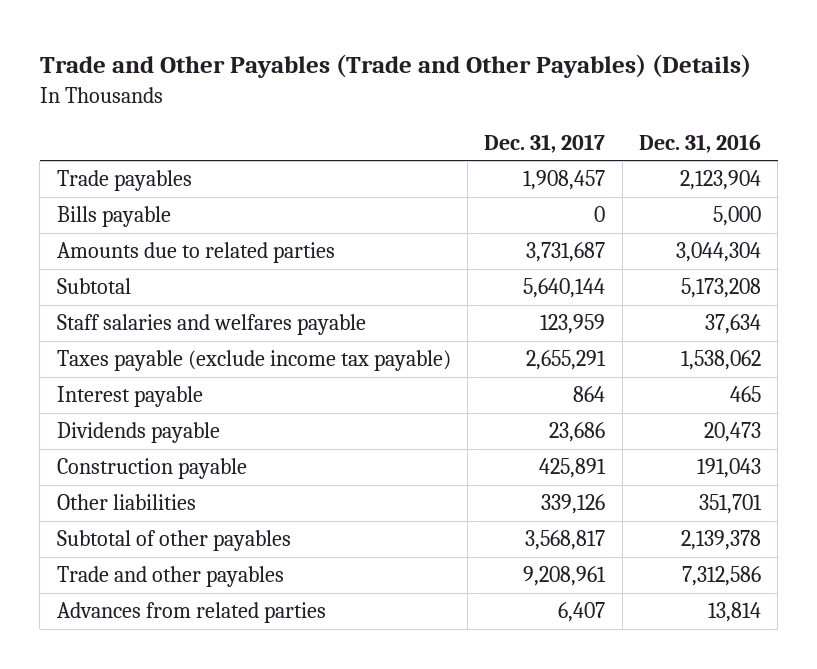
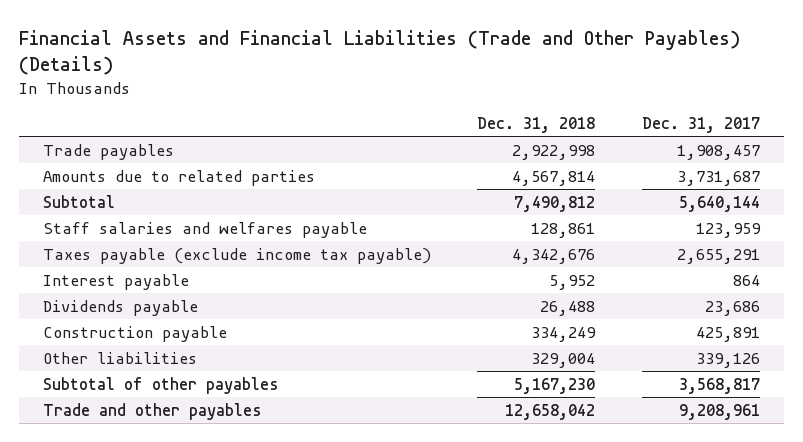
[39,54,751,79] Trade and Other Payables (Trade and Other Payables) (Details) -> [19,30,741,75] Financial Assets and Financial Liabilities (Trade and Other Payables) (Details)
[638,133,761,153] Dec. 31, 2016 -> none
none -> [477,117,596,134] Dec. 31, 2018
[56,206,171,228] Bills payable -> none
[56,602,326,624] Advances from related parties -> none

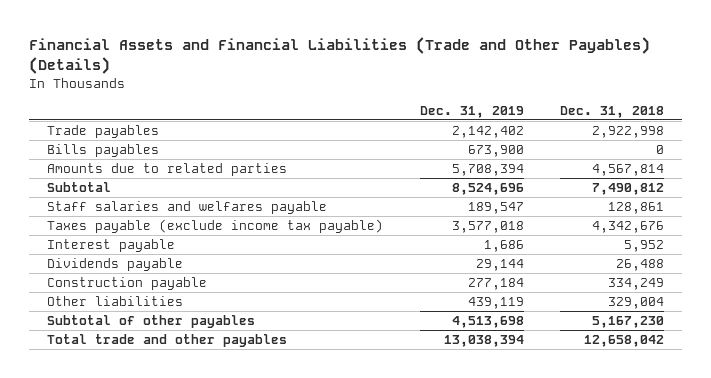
[642,117,761,134] Dec. 31, 2017 -> none
none -> [419,106,524,119] Dec. 31, 2019
none -> [47,144,160,158] Bills payables
[42,402,262,420] Trade and other payables -> [47,334,288,348] Total trade and other payables

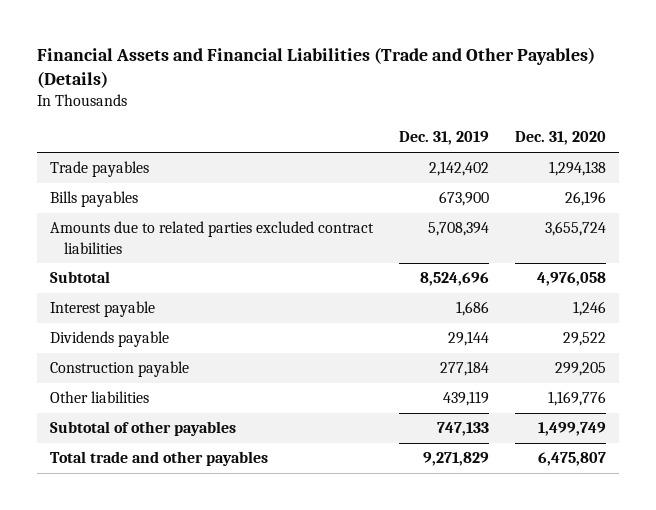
[559,106,664,119] Dec. 31, 2018 -> none
none -> [515,131,607,146] Dec. 31, 2020
[47,163,288,177] Amounts due to related parties -> [50,221,375,254] Amounts due to related parties excluded contract liabilities
[47,201,328,215] Staff salaries and welfares payable -> none
[47,219,384,234] Taxes payable (exclude income tax payable) -> none
[451,316,524,329] 4,513,698 -> [437,422,490,437] 747,133
[443,335,524,348] 13,038,394 -> [423,452,490,467] 9,271,829

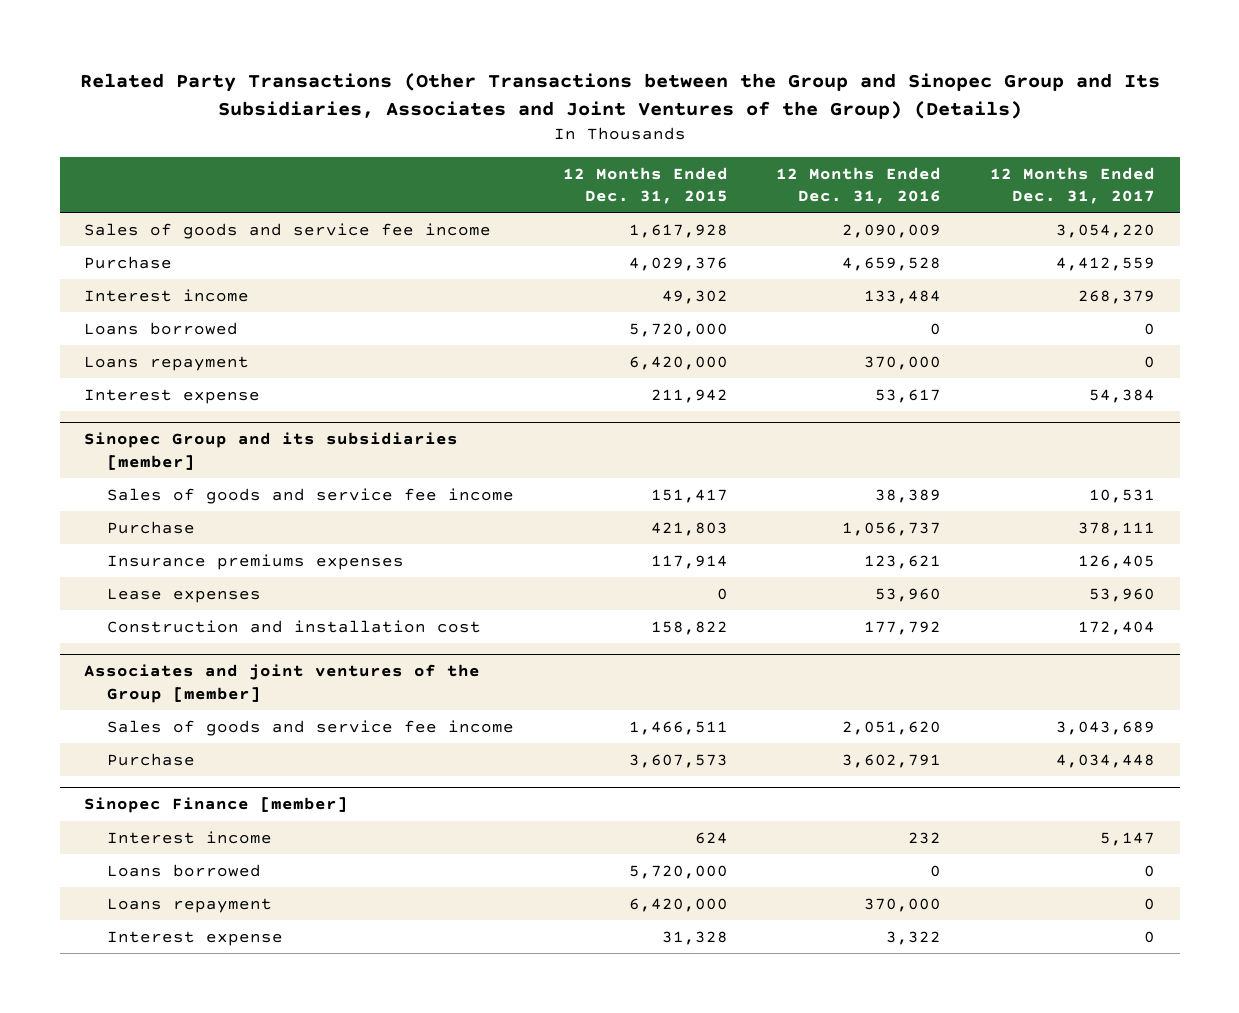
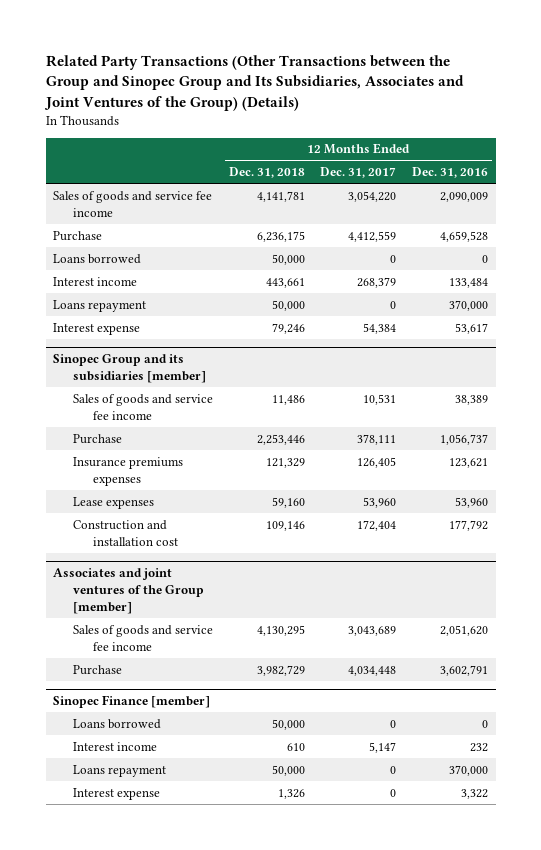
[562,166,728,205] 12 Months Ended Dec. 31, 2015 -> none
none -> [228,167,305,179] Dec. 31, 2018
[84,288,250,302] Interest income -> [53,276,138,286] Interest income
[106,830,272,844] Interest income -> [73,741,158,751] Interest income

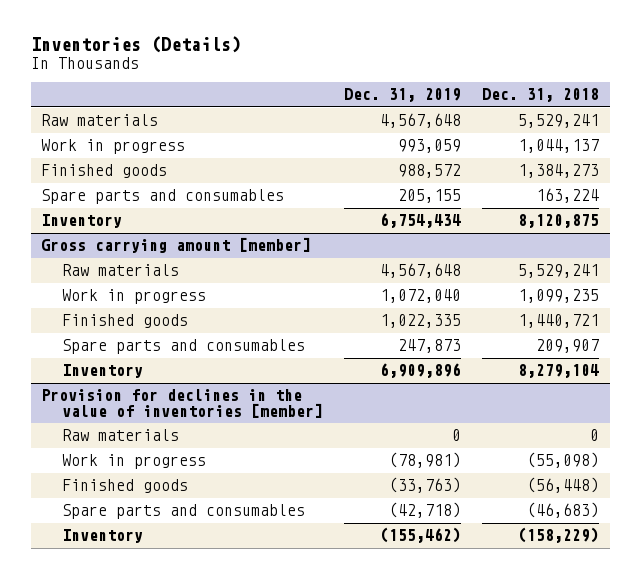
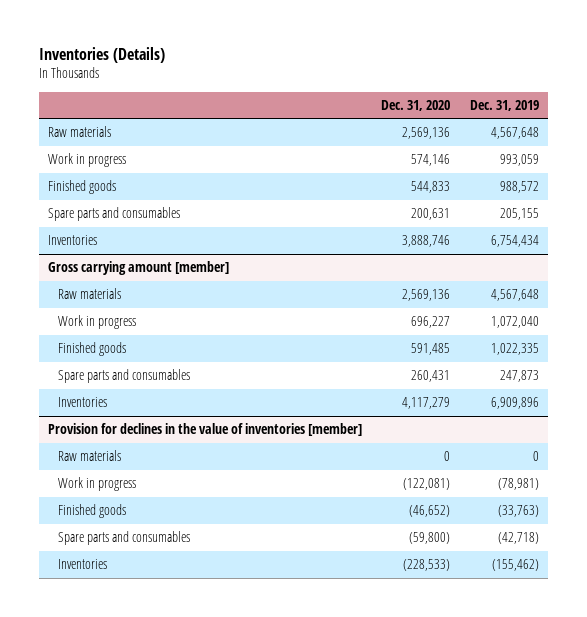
[482,88,600,103] Dec. 31, 2018 -> none
none -> [381,99,451,111] Dec. 31, 2020
[41,214,123,229] Inventory -> [48,235,98,246] Inventories
[61,364,143,379] Inventory -> [58,397,108,408] Inventories
[61,529,143,544] Inventory -> [58,559,108,570] Inventories

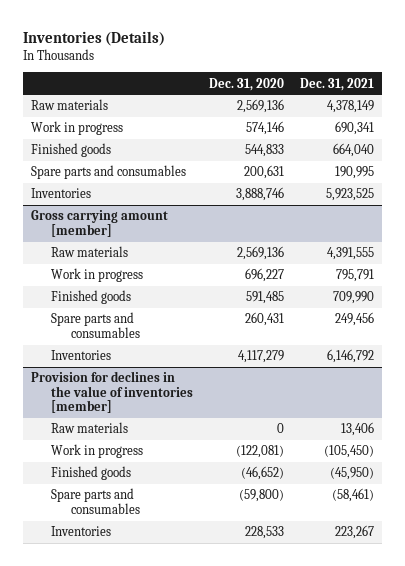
[469,99,539,111] Dec. 31, 2019 -> none
none -> [299,77,374,91] Dec. 31, 2021
[403,559,451,572] (228,533) -> [244,526,284,540] 228,533

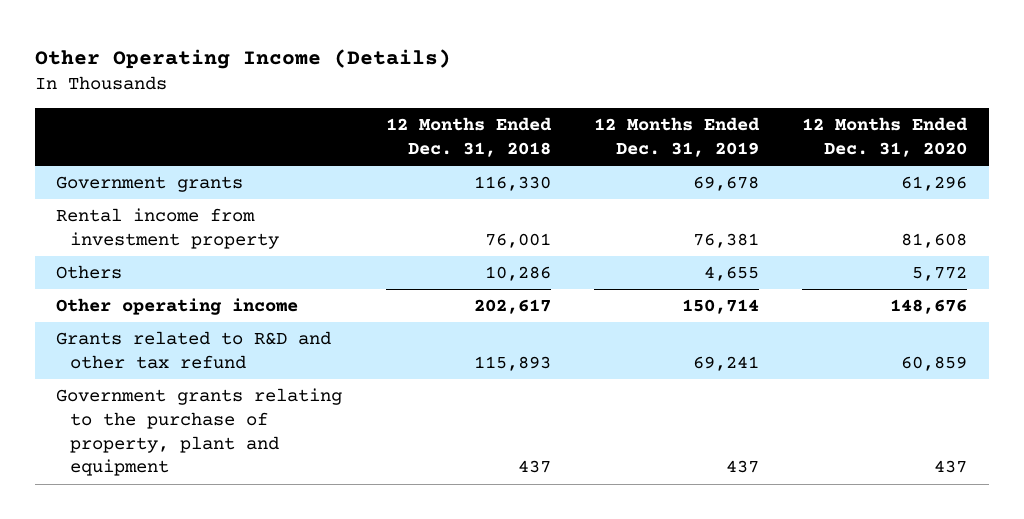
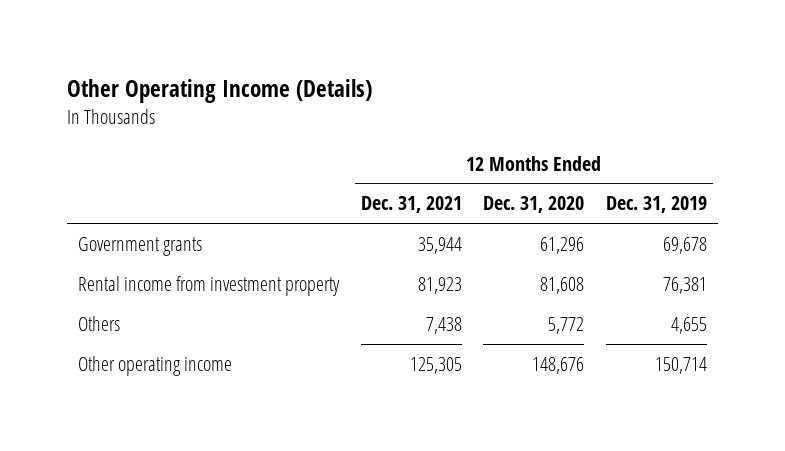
[385,117,552,158] 12 Months Ended Dec. 31, 2018 -> none
none -> [360,196,462,214] Dec. 31, 2021
[56,331,332,369] Grants related to R&D and other tax refund -> none
[56,388,343,477] Government grants relating to the purchase of property, plant and equipment -> none

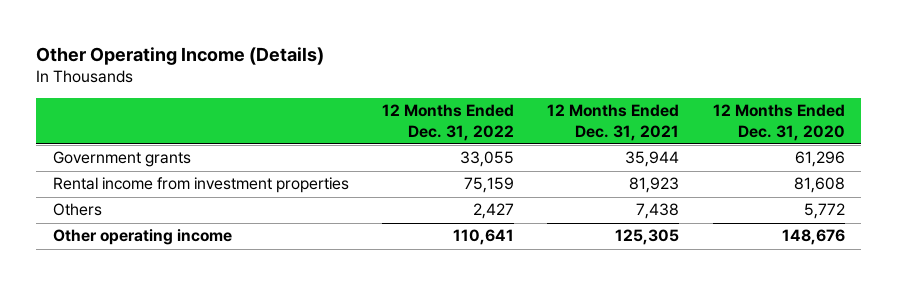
[606,196,708,214] Dec. 31, 2019 -> none
none -> [381,104,514,141] 12 Months Ended Dec. 31, 2022
[77,275,340,296] Rental income from investment property -> [52,177,349,194] Rental income from investment properties

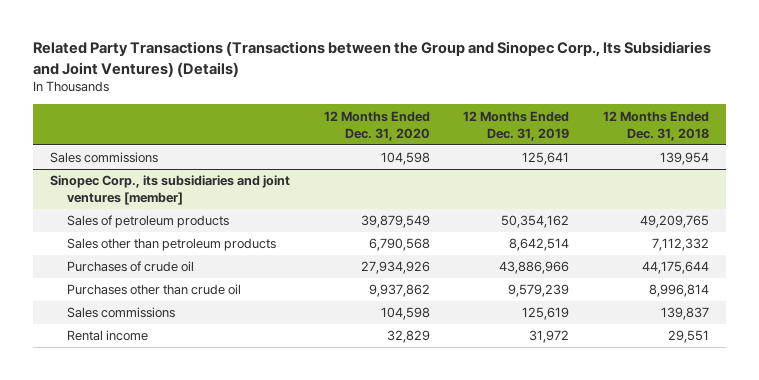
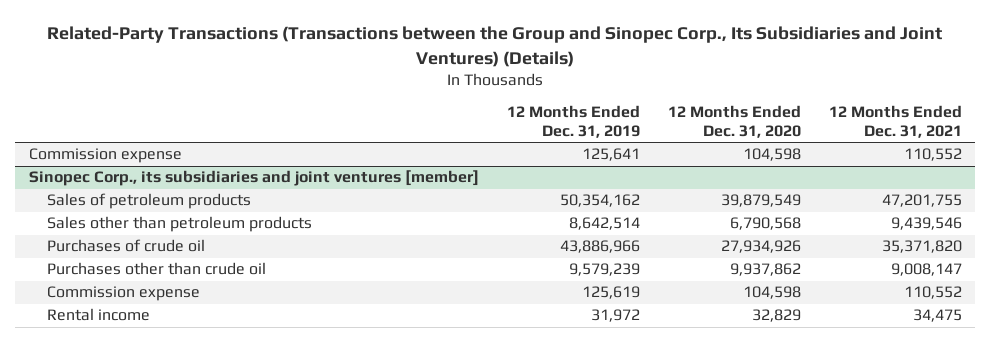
[32,41,711,77] Related Party Transactions (Transactions between the Group and Sinopec Corp., Its Subsidiaries and Joint Ventures) (Details) -> [47,26,943,67] Related-Party Transactions (Transactions between the Group and Sinopec Corp., Its Subsidiaries and Joint Ventures) (Details)
[603,110,710,141] 12 Months Ended Dec. 31, 2018 -> none
none -> [828,105,962,139] 12 Months Ended Dec. 31, 2021
[49,152,158,164] Sales commissions -> [28,148,182,164] Commission expense
[67,307,176,319] Sales commissions -> [47,286,201,302] Commission expense

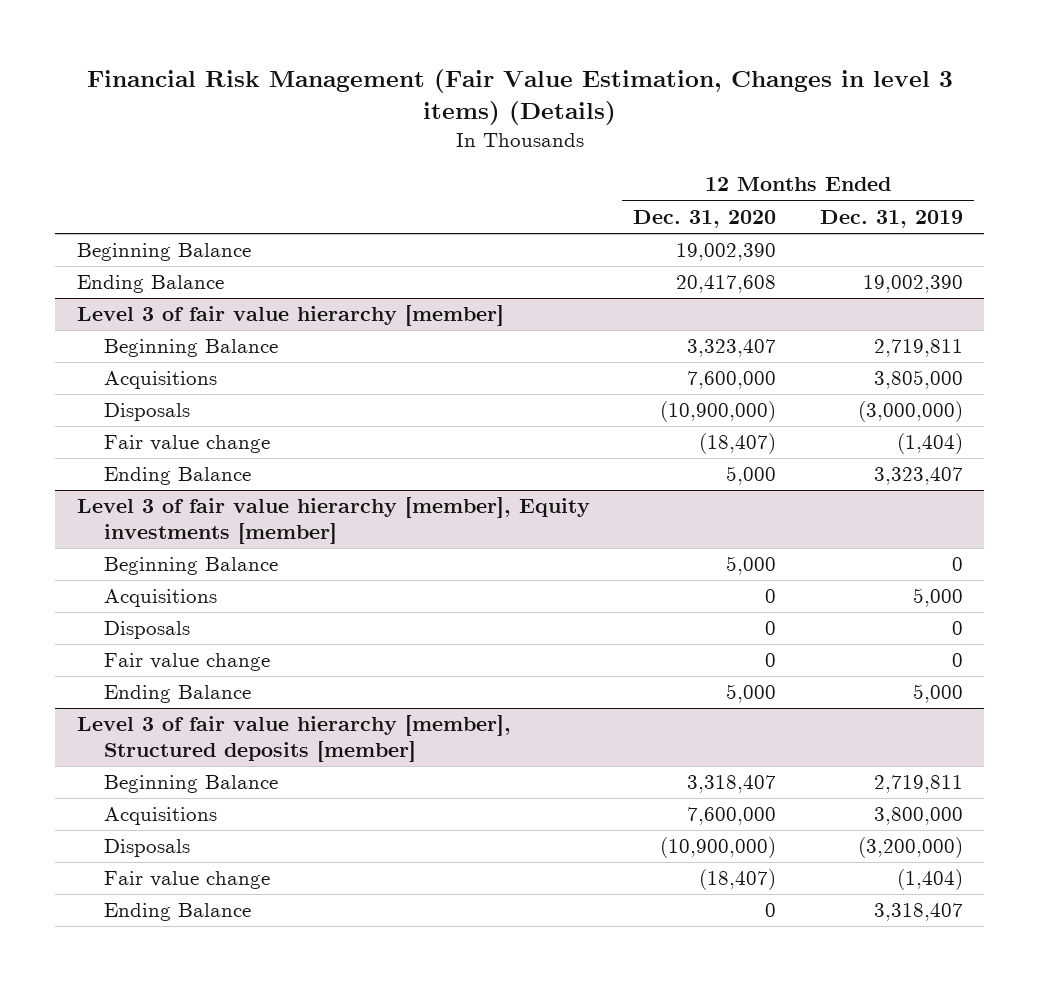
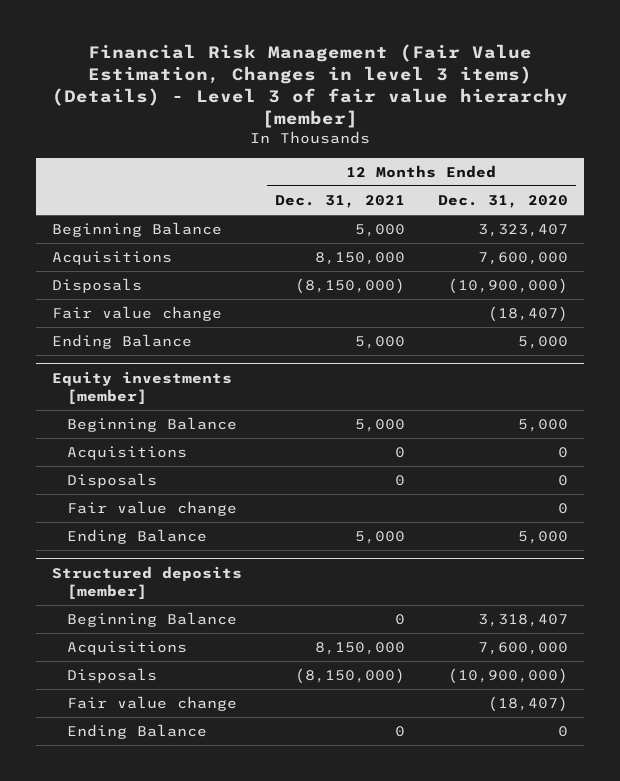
[86,69,953,126] Financial Risk Management (Fair Value Estimation, Changes in level 3 items) (Details) -> [51,43,568,129] Financial Risk Management (Fair Value Estimation, Changes in level 3 items) (Details) - Level 3 of fair value hierarchy [member]
[819,209,963,228] Dec. 31, 2019 -> none
none -> [274,194,405,208] Dec. 31, 2021
[76,243,251,262] Beginning Balance -> none
[76,275,224,294] Ending Balance -> none
[76,305,504,327] Level 3 of fair value hierarchy [member] -> none
[76,497,590,544] Level 3 of fair value hierarchy [member], Equity investments [member] -> none
none -> [52,370,233,404] Equity investments [member]
[76,715,511,762] Level 3 of fair value hierarchy [member], Structured deposits [member] -> none
none -> [52,565,243,599] Structured deposits [member]

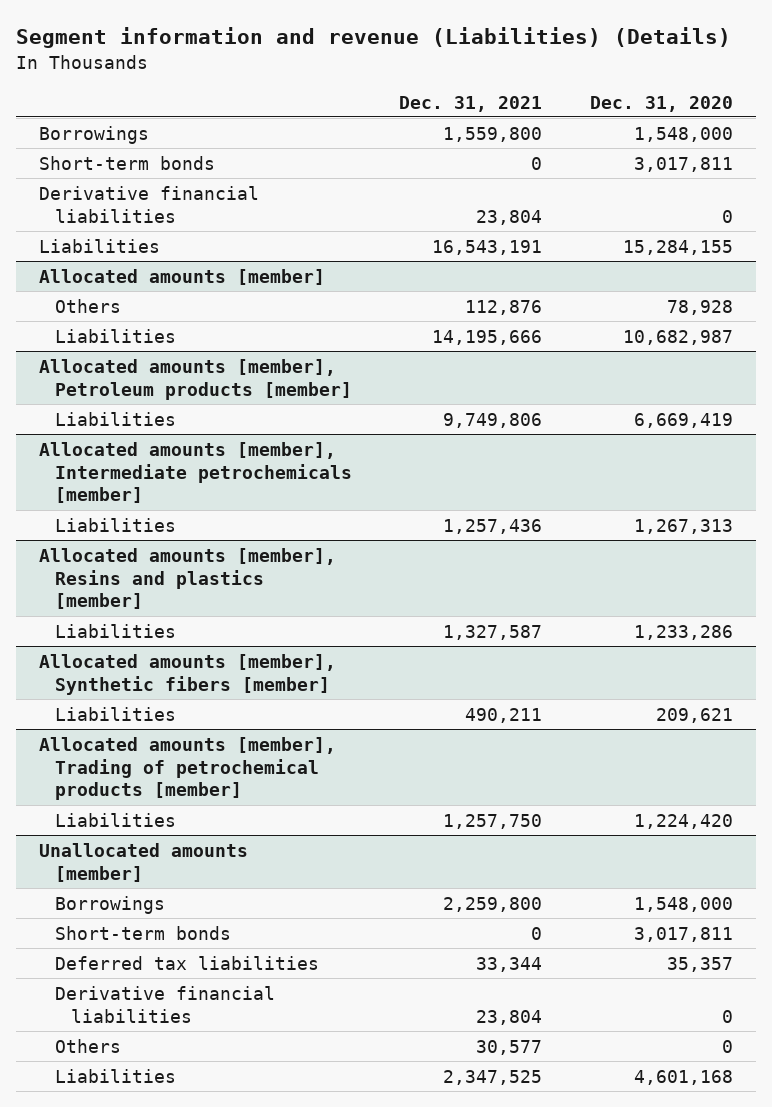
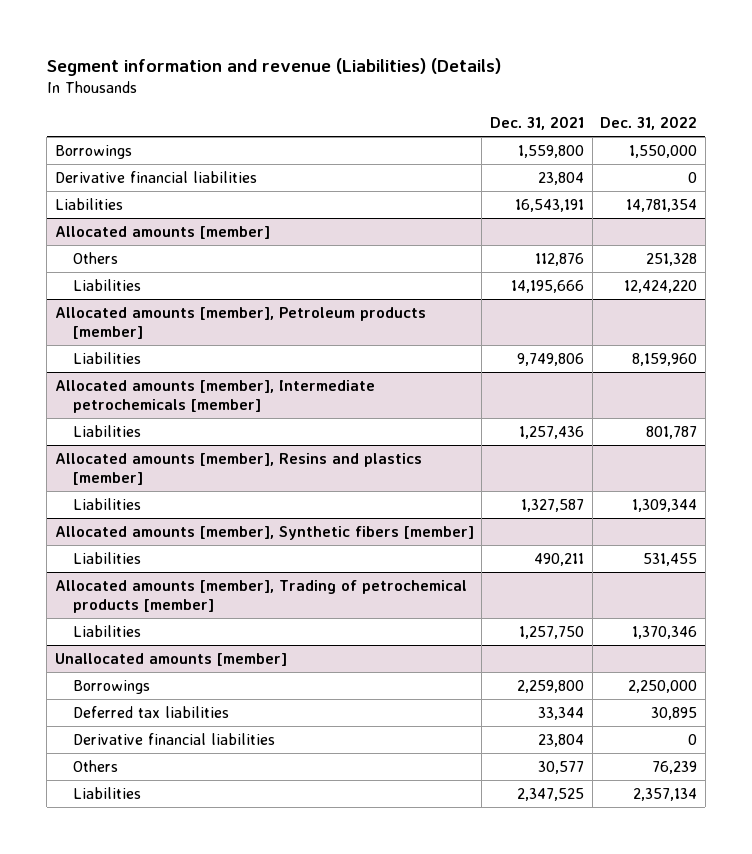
[589,95,733,112] Dec. 31, 2020 -> none
none -> [600,116,698,131] Dec. 31, 2022
[39,155,216,170] Short-term bonds -> none
[55,925,232,940] Short-term bonds -> none

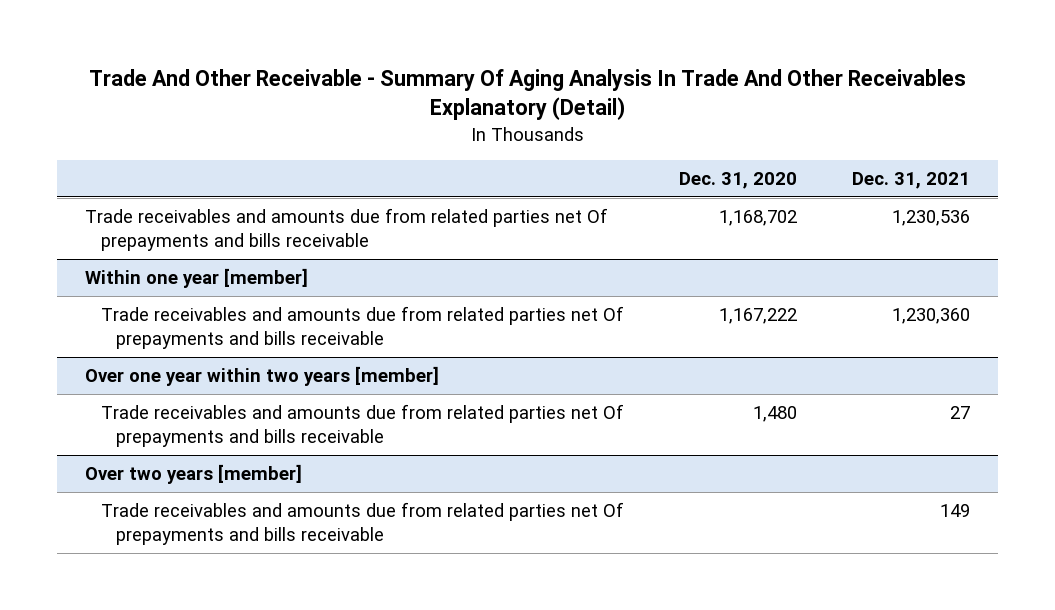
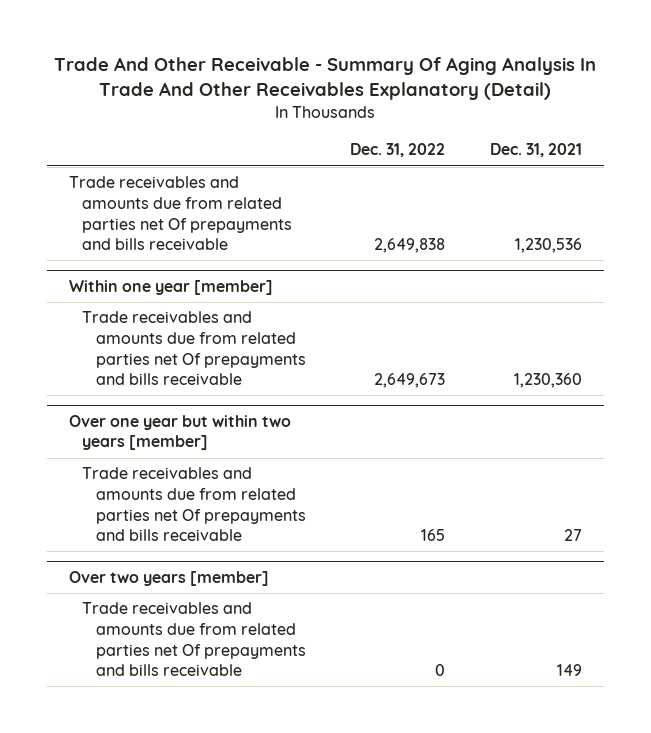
[678,171,797,189] Dec. 31, 2020 -> none
none -> [350,143,446,158] Dec. 31, 2022
[84,366,439,387] Over one year within two years [member] -> [68,414,291,451] Over one year but within two years [member]

